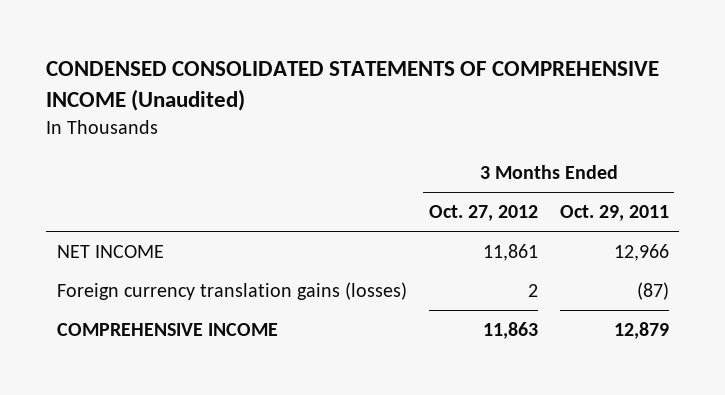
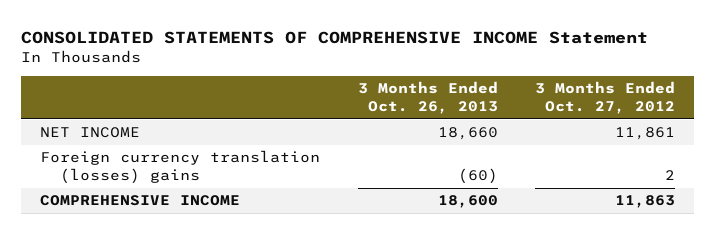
[45,61,659,112] CONDENSED CONSOLIDATED STATEMENTS OF COMPREHENSIVE INCOME (Unaudited) -> [21,31,649,45] CONSOLIDATED STATEMENTS OF COMPREHENSIVE INCOME Statement
[559,205,669,222] Oct. 29, 2011 -> none
none -> [357,81,498,114] 3 Months Ended Oct. 26, 2013
[56,281,407,300] Foreign currency translation gains (losses) -> [40,150,321,185] Foreign currency translation (losses) gains

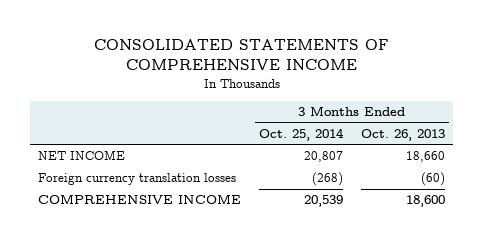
[21,31,649,45] CONSOLIDATED STATEMENTS OF COMPREHENSIVE INCOME Statement -> [93,38,389,71] CONSOLIDATED STATEMENTS OF COMPREHENSIVE INCOME
[535,81,676,114] 3 Months Ended Oct. 27, 2012 -> none
none -> [259,127,345,141] Oct. 25, 2014
[40,150,321,185] Foreign currency translation (losses) gains -> [38,173,237,186] Foreign currency translation losses

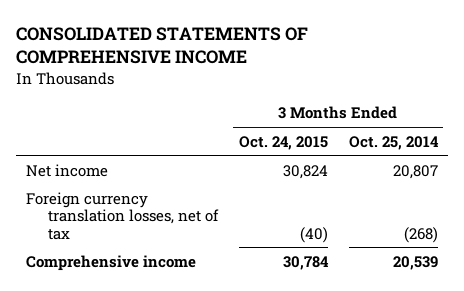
[360,128,445,141] Oct. 26, 2013 -> none
none -> [238,135,328,150] Oct. 24, 2015
[38,150,126,161] NET INCOME -> [26,163,109,177] Net income
[38,173,237,186] Foreign currency translation losses -> [26,191,219,240] Foreign currency translation losses, net of tax
[38,194,242,205] COMPREHENSIVE INCOME -> [26,254,197,271] Comprehensive income

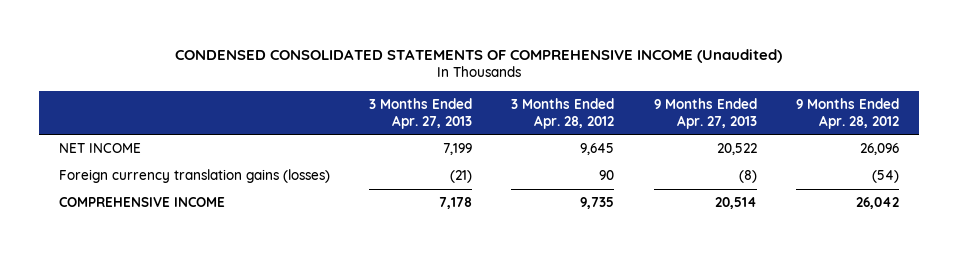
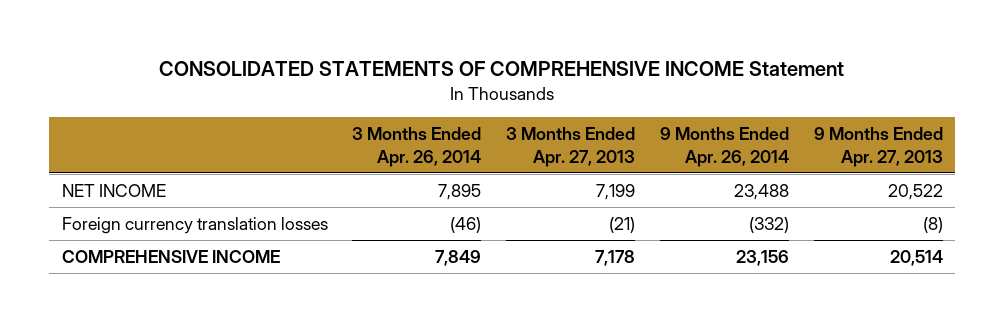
[174,48,782,63] CONDENSED CONSOLIDATED STATEMENTS OF COMPREHENSIVE INCOME (Unaudited) -> [159,61,845,77] CONSOLIDATED STATEMENTS OF COMPREHENSIVE INCOME Statement
[511,97,615,129] 3 Months Ended Apr. 28, 2012 -> none
[796,97,900,129] 9 Months Ended Apr. 28, 2012 -> none
none -> [352,127,482,167] 3 Months Ended Apr. 26, 2014
none -> [660,127,790,167] 9 Months Ended Apr. 26, 2014
[58,168,330,183] Foreign currency translation gains (losses) -> [61,217,328,235] Foreign currency translation losses

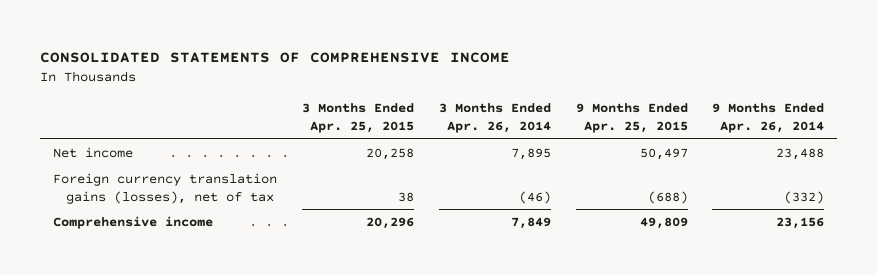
[159,61,845,77] CONSOLIDATED STATEMENTS OF COMPREHENSIVE INCOME Statement -> [40,52,511,64] CONSOLIDATED STATEMENTS OF COMPREHENSIVE INCOME
[506,127,636,167] 3 Months Ended Apr. 27, 2013 -> none
[813,127,943,167] 9 Months Ended Apr. 27, 2013 -> none
none -> [301,103,414,134] 3 Months Ended Apr. 25, 2015
none -> [575,103,688,134] 9 Months Ended Apr. 25, 2015
[61,184,166,198] NET INCOME -> [52,146,133,158] Net income
[61,217,328,235] Foreign currency translation losses -> [52,172,277,204] Foreign currency translation gains (losses), net of tax
[61,250,280,264] COMPREHENSIVE INCOME -> [52,215,213,229] Comprehensive income

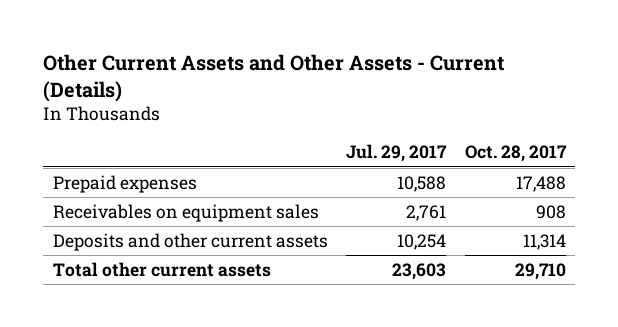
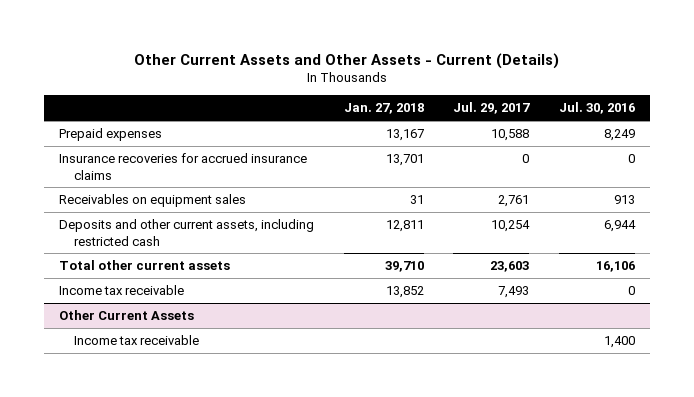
[464,145,567,163] Oct. 28, 2017 -> none
none -> [343,103,424,115] Jan. 27, 2018
none -> [559,102,636,115] Jul. 30, 2016
none -> [59,152,308,180] Insurance recoveries for accrued insurance claims
[52,232,328,251] Deposits and other current assets -> [59,218,315,246] Deposits and other current assets, including restricted cash
none -> [59,284,185,295] Income tax receivable
none -> [59,309,195,320] Other Current Assets
none -> [73,334,199,345] Income tax receivable

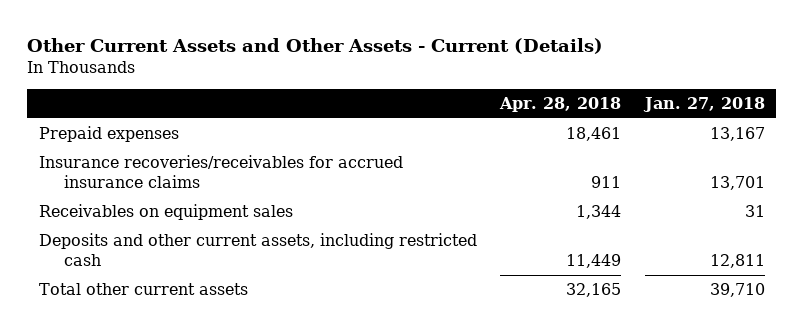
[453,102,531,115] Jul. 29, 2017 -> none
[559,102,636,115] Jul. 30, 2016 -> none
none -> [499,96,622,112] Apr. 28, 2018
[59,152,308,180] Insurance recoveries for accrued insurance claims -> [38,155,403,188] Insurance recoveries/receivables for accrued insurance claims
[59,284,185,295] Income tax receivable -> none
[59,309,195,320] Other Current Assets -> none
[73,334,199,345] Income tax receivable -> none

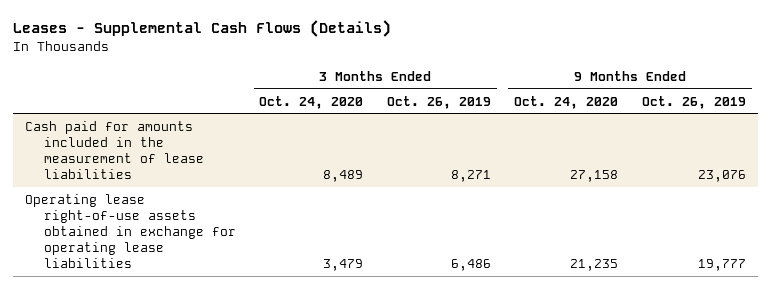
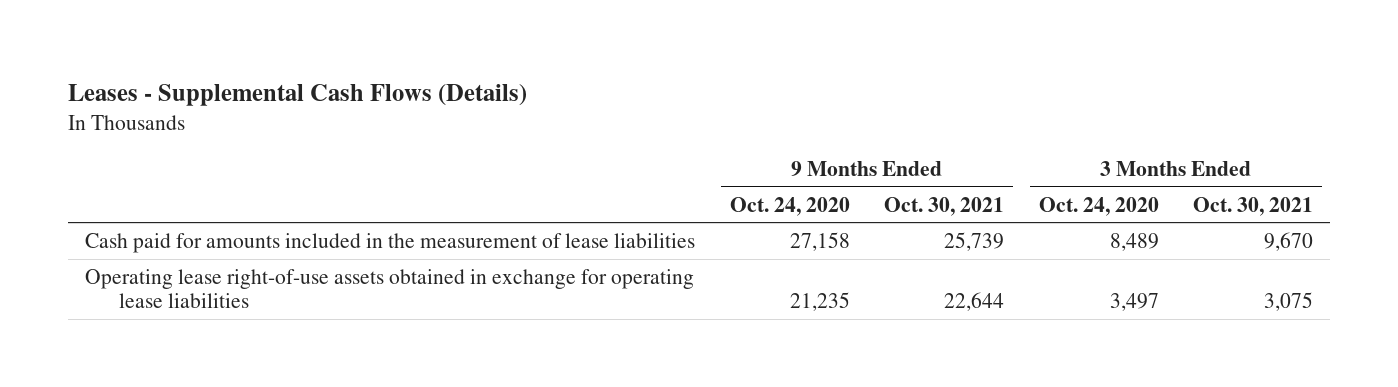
[386,95,491,109] Oct. 26, 2019 -> none
[641,95,746,109] Oct. 26, 2019 -> none
none -> [884,196,1005,216] Oct. 30, 2021
none -> [1193,196,1314,216] Oct. 30, 2021
[323,259,364,272] 3,479 -> [1109,293,1159,312] 3,497

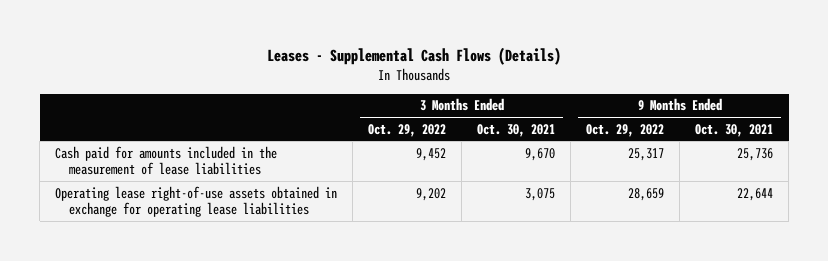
[729,196,850,216] Oct. 24, 2020 -> none
[1038,196,1159,216] Oct. 24, 2020 -> none
none -> [368,123,447,137] Oct. 29, 2022
none -> [586,123,665,137] Oct. 29, 2022
[944,231,1005,251] 25,739 -> [737,147,774,161] 25,736

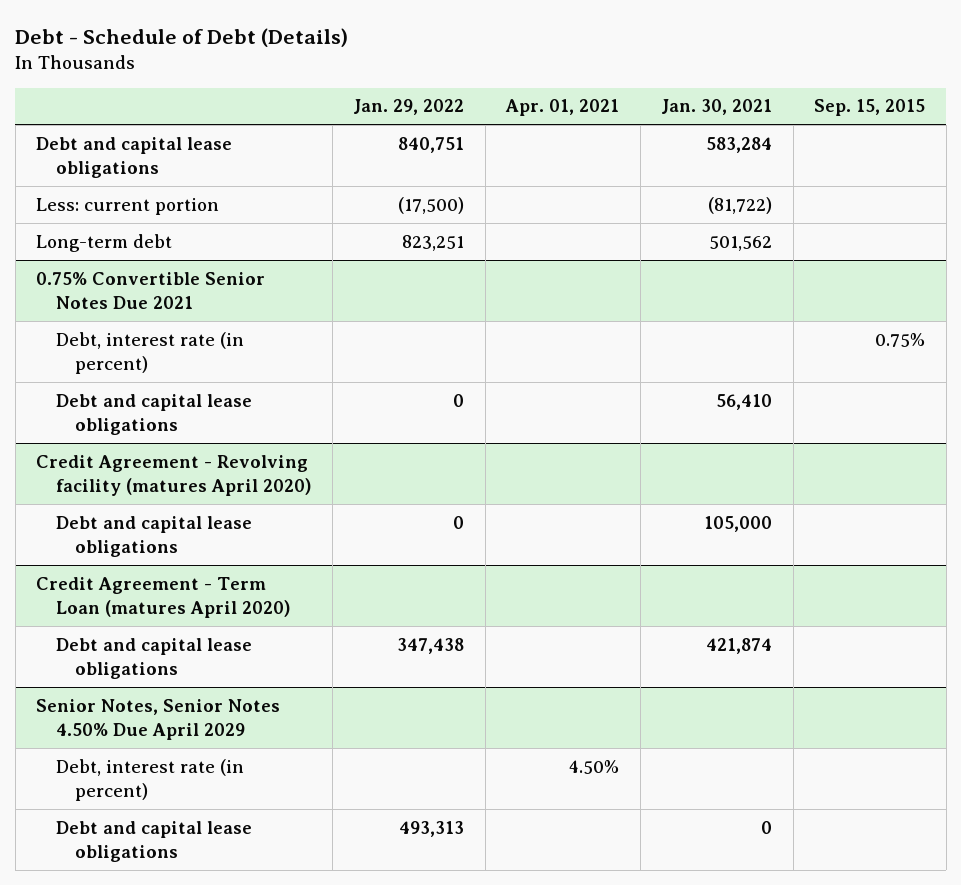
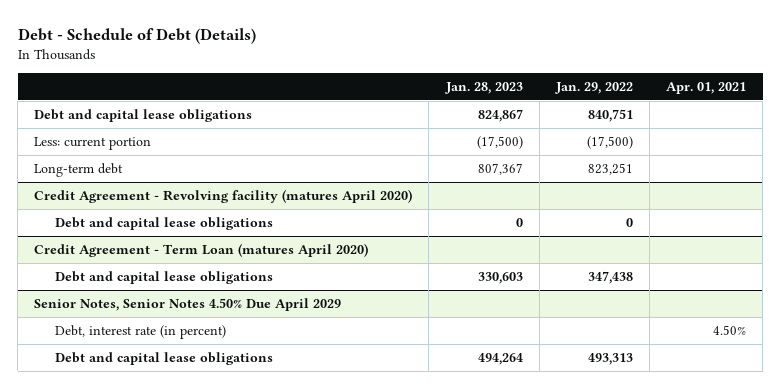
[661,99,773,116] Jan. 30, 2021 -> none
[814,99,926,117] Sep. 15, 2015 -> none
none -> [444,82,523,95] Jan. 28, 2023
[36,271,266,309] 0.75% Convertible Senior Notes Due 2021 -> none
[55,331,244,374] Debt, interest rate (in percent) -> none
[55,393,252,435] Debt and capital lease obligations -> none

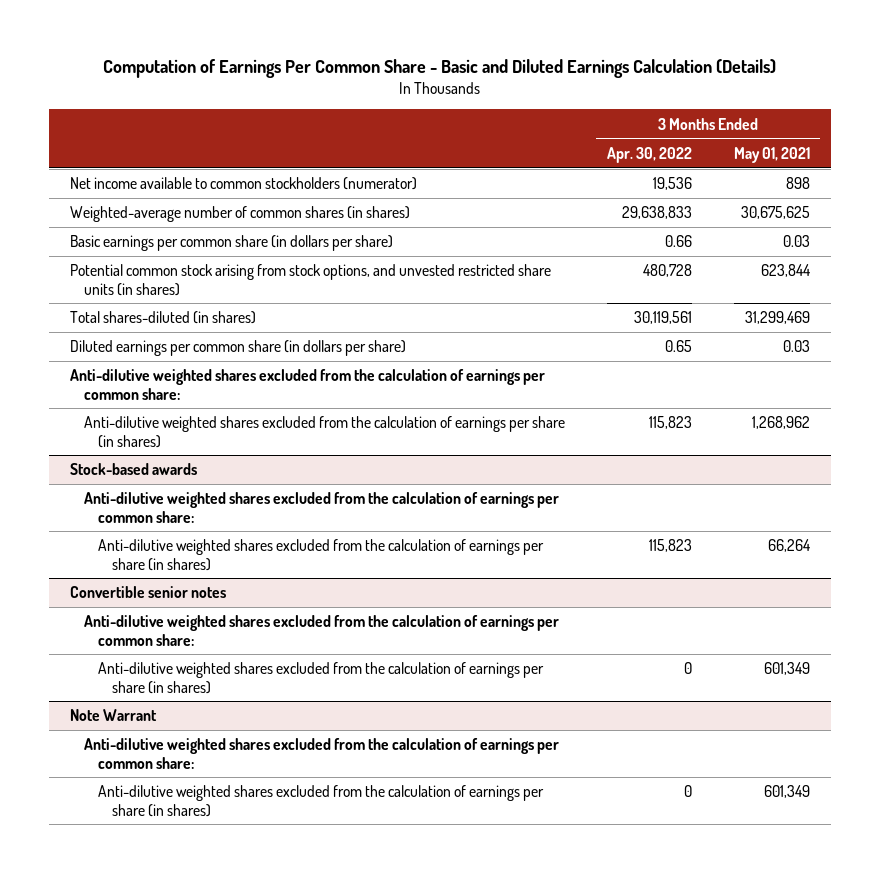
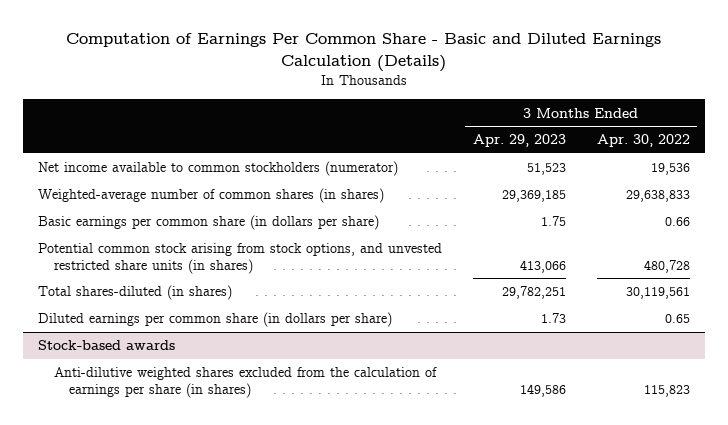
[733,146,810,163] May 01, 2021 -> none
none -> [472,134,566,148] Apr. 29, 2023
[69,369,545,400] Anti-dilutive weighted shares excluded from the calculation of earnings per common share: -> none
[83,416,565,448] Anti-dilutive weighted shares excluded from the calculation of earnings per share (in shares) -> none
[83,492,559,523] Anti-dilutive weighted shares excluded from the calculation of earnings per common share: -> none
[69,586,226,599] Convertible senior notes -> none
[83,615,559,646] Anti-dilutive weighted shares excluded from the calculation of earnings per common share: -> none
[98,662,545,694] Anti-dilutive weighted shares excluded from the calculation of earnings per share (in shares) -> none
[69,709,157,722] Note Warrant -> none
[83,738,559,769] Anti-dilutive weighted shares excluded from the calculation of earnings per common share: -> none
[98,785,545,817] Anti-dilutive weighted shares excluded from the calculation of earnings per share (in shares) -> none

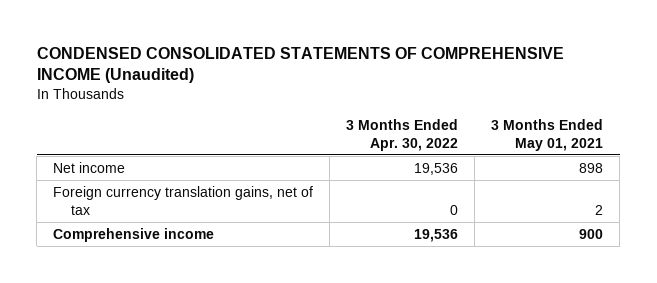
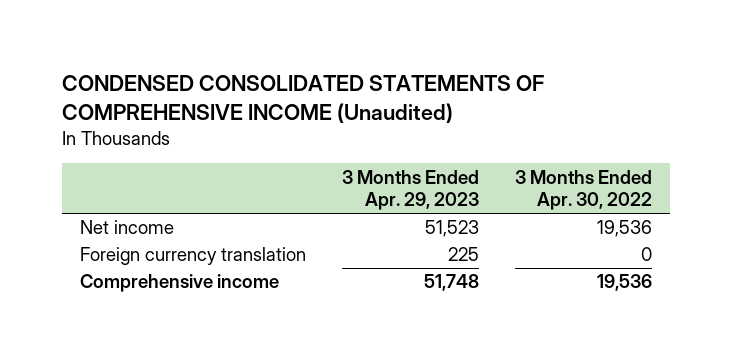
[491,118,604,151] 3 Months Ended May 01, 2021 -> none
none -> [342,169,480,211] 3 Months Ended Apr. 29, 2023
[53,185,314,215] Foreign currency translation gains, net of tax -> [80,247,307,266] Foreign currency translation

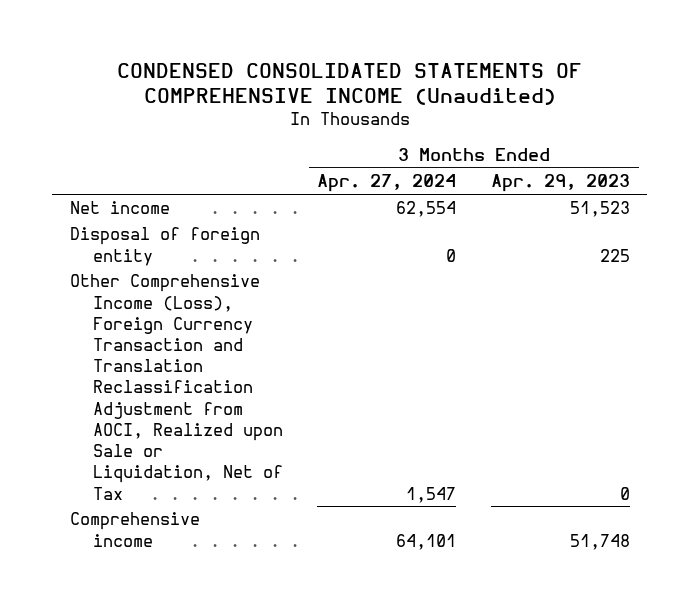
[515,169,653,211] 3 Months Ended Apr. 30, 2022 -> none
none -> [317,174,457,193] Apr. 27, 2024
[80,247,307,266] Foreign currency translation -> [69,227,260,266] Disposal of foreign entity
none -> [69,274,283,500] Other Comprehensive Income (Loss), Foreign Currency Transaction and Translation Reclassification Adjustment from AOCI, Realized upon Sale or Liquidation, Net of Tax

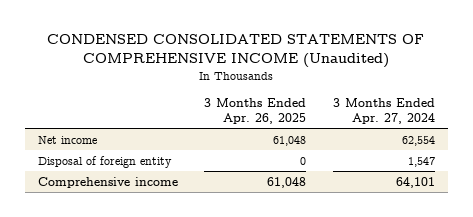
[491,174,631,193] Apr. 29, 2023 -> none
none -> [204,97,307,124] 3 Months Ended Apr. 26, 2025
[69,274,283,500] Other Comprehensive Income (Loss), Foreign Currency Transaction and Translation Reclassification Adjustment from AOCI, Realized upon Sale or Liquidation, Net of Tax -> none
[446,248,457,262] 0 -> [407,156,435,167] 1,547

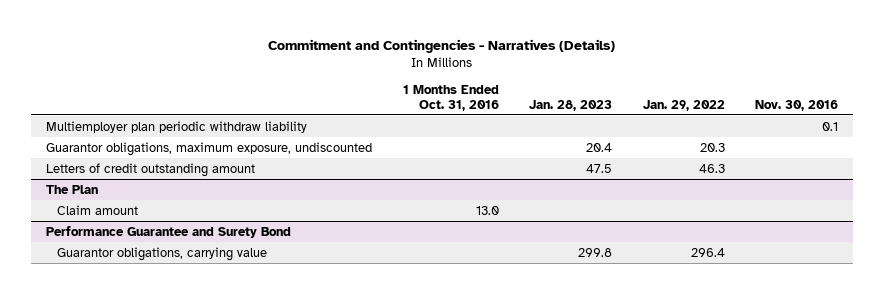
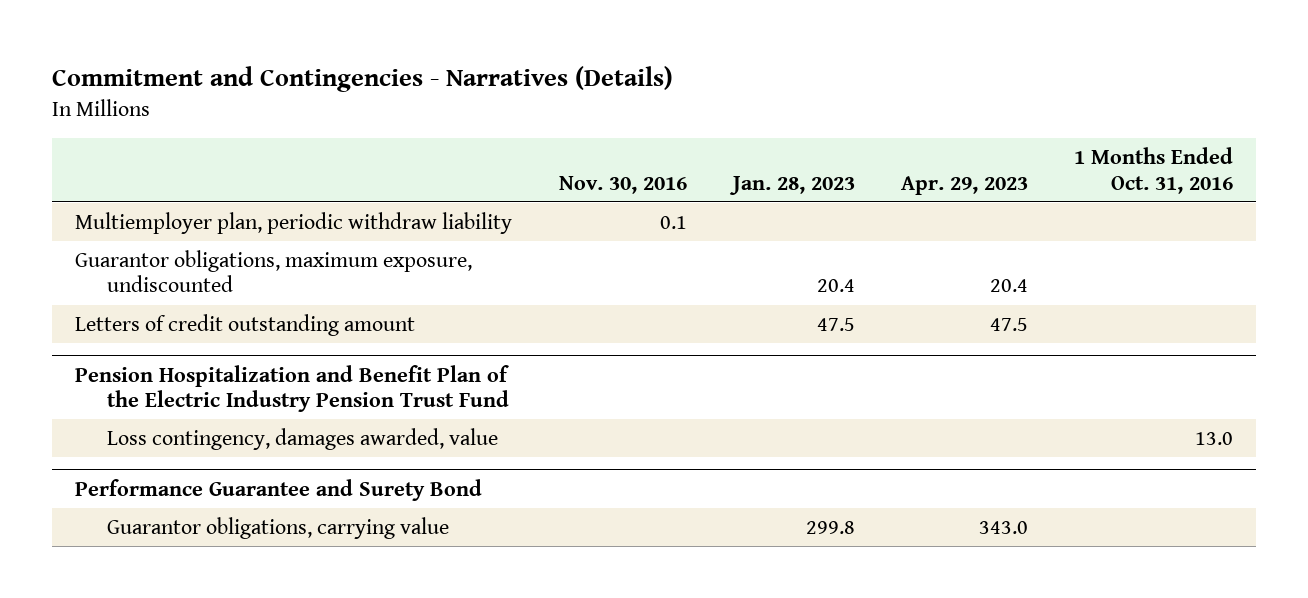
[642,99,725,111] Jan. 29, 2022 -> none
none -> [900,175,1028,195] Apr. 29, 2023
[46,120,308,133] Multiemployer plan periodic withdraw liability -> [75,211,513,234] Multiemployer plan, periodic withdraw liability
[46,184,99,194] The Plan -> [75,364,510,413] Pension Hospitalization and Benefit Plan of the Electric Industry Pension Trust Fund
[57,204,139,215] Claim amount -> [106,427,498,450] Loss contingency, damages awarded, value

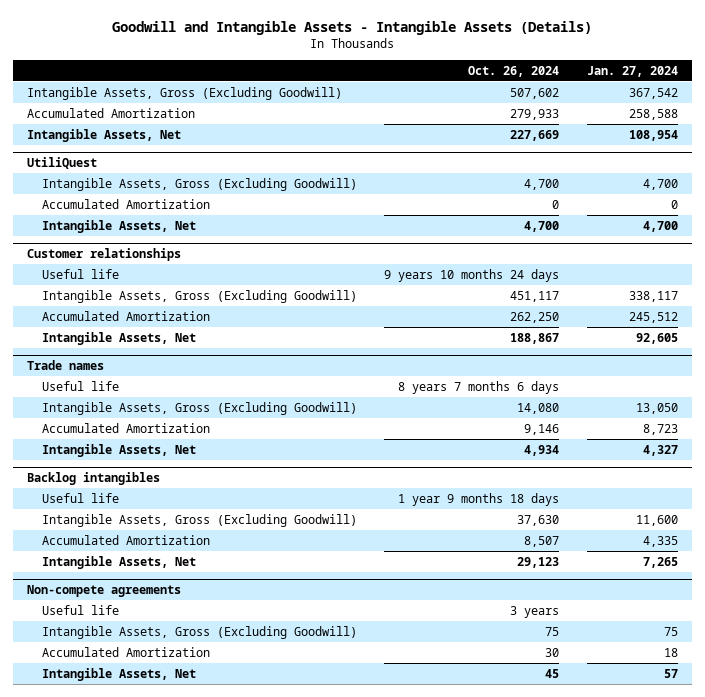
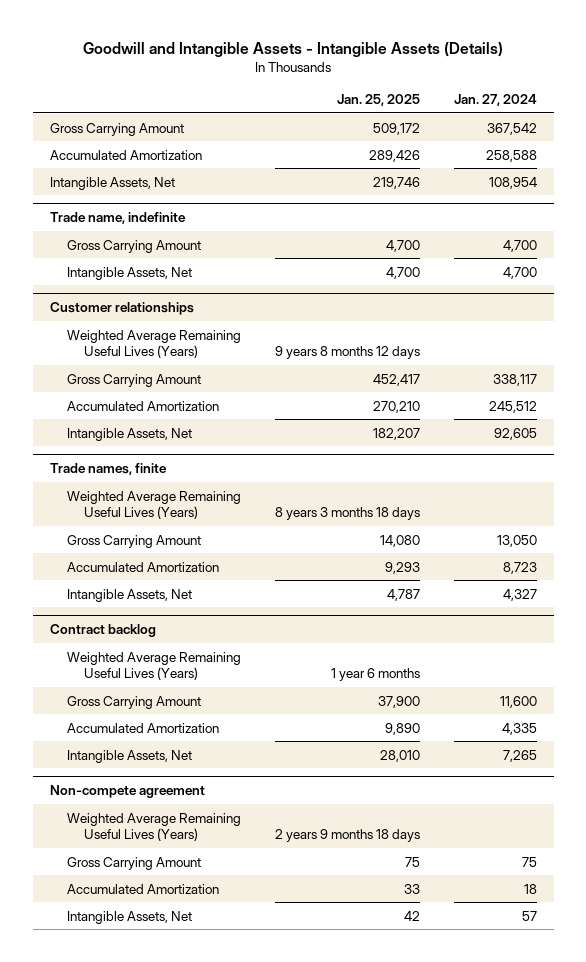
[468,66,560,78] Oct. 26, 2024 -> none
none -> [336,94,420,107] Jan. 25, 2025
[26,86,342,100] Intangible Assets, Gross (Excluding Goodwill) -> [49,122,184,136] Gross Carrying Amount
[41,198,210,209] Accumulated Amortization -> none
[26,157,97,170] UtiliQuest -> [49,211,186,224] Trade name, indefinite
[41,177,357,191] Intangible Assets, Gross (Excluding Goodwill) -> [66,239,201,253] Gross Carrying Amount
[41,268,119,279] Useful life -> [66,329,241,359] Weighted Average Remaining Useful Lives (Years)
[41,289,357,303] Intangible Assets, Gross (Excluding Goodwill) -> [66,373,201,387] Gross Carrying Amount
[26,360,104,371] Trade names -> [49,462,167,475] Trade names, finite
[41,380,119,391] Useful life -> [66,490,241,520] Weighted Average Remaining Useful Lives (Years)
[41,401,357,415] Intangible Assets, Gross (Excluding Goodwill) -> [66,534,201,548] Gross Carrying Amount
[26,472,160,486] Backlog intangibles -> [49,623,156,637] Contract backlog
[41,492,119,503] Useful life -> [66,651,241,681] Weighted Average Remaining Useful Lives (Years)
[41,513,357,527] Intangible Assets, Gross (Excluding Goodwill) -> [66,695,201,709] Gross Carrying Amount
[26,585,181,598] Non-compete agreements -> [49,784,205,798] Non-compete agreement
[41,604,119,615] Useful life -> [66,812,241,842] Weighted Average Remaining Useful Lives (Years)
[41,625,357,639] Intangible Assets, Gross (Excluding Goodwill) -> [66,856,201,870] Gross Carrying Amount

